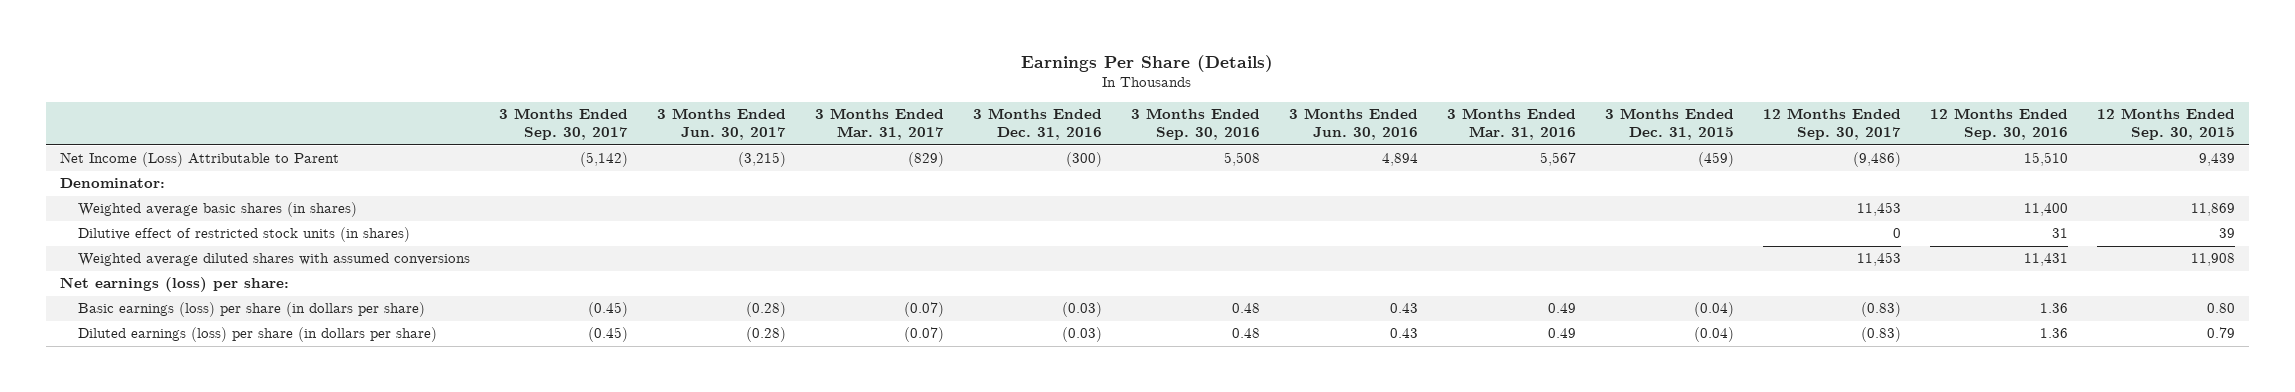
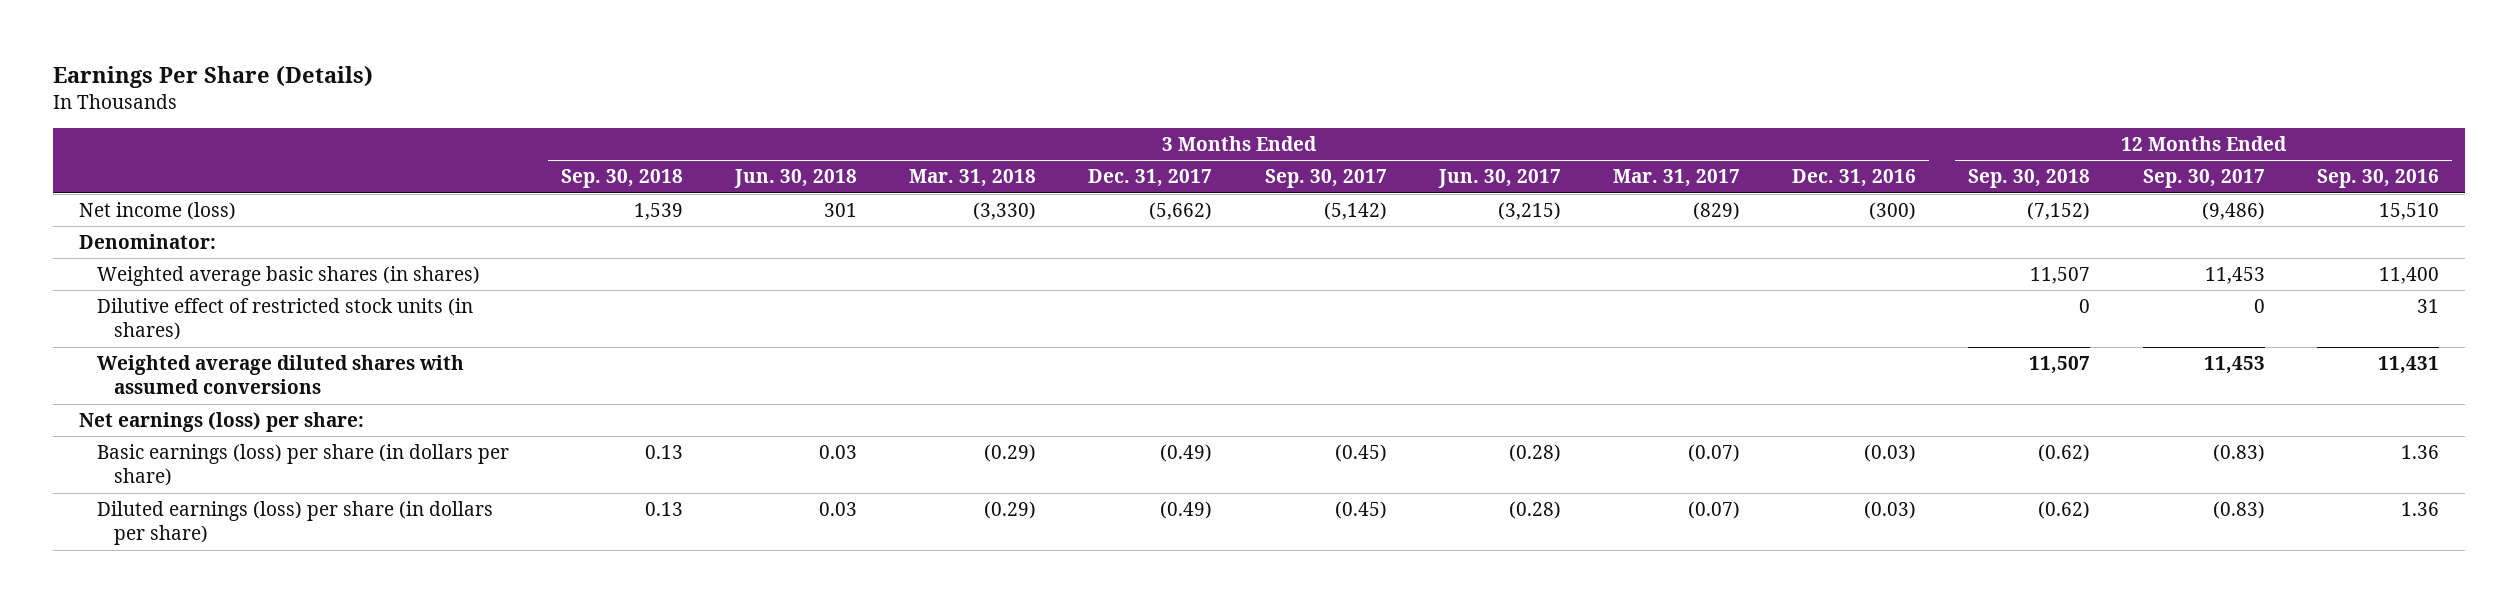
[1131,107,1261,141] 3 Months Ended Sep. 30, 2016 -> none
[1289,107,1419,141] 3 Months Ended Jun. 30, 2016 -> none
[1447,107,1577,141] 3 Months Ended Mar. 31, 2016 -> none
[1605,107,1735,141] 3 Months Ended Dec. 31, 2015 -> none
[2096,107,2235,141] 12 Months Ended Sep. 30, 2015 -> none
none -> [560,169,683,189] Sep. 30, 2018
none -> [734,169,858,189] Jun. 30, 2018
none -> [909,169,1037,188] Mar. 31, 2018
none -> [1088,169,1213,188] Dec. 31, 2017
none -> [1968,169,2091,189] Sep. 30, 2018
[60,152,340,168] Net Income (Loss) Attributable to Parent -> [78,202,236,221] Net income (loss)

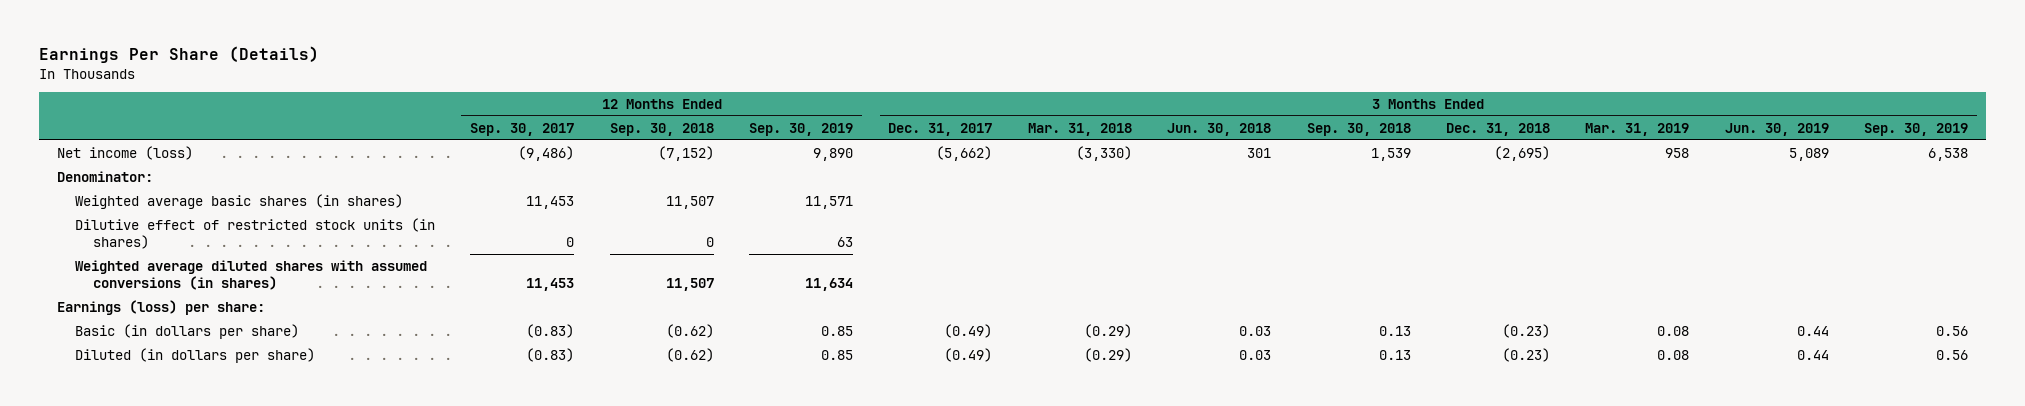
[1264,169,1387,189] Sep. 30, 2017 -> none
[1437,169,1561,189] Jun. 30, 2017 -> none
[1612,169,1740,188] Mar. 31, 2017 -> none
[1792,169,1917,188] Dec. 31, 2016 -> none
[2316,169,2439,189] Sep. 30, 2016 -> none
none -> [748,122,853,136] Sep. 30, 2019
none -> [1445,122,1550,136] Dec. 31, 2018
none -> [1585,122,1690,136] Mar. 31, 2019
none -> [1724,122,1829,136] Jun. 30, 2019
none -> [1864,122,1969,136] Sep. 30, 2019
[96,355,464,395] Weighted average diluted shares with assumed conversions -> [74,259,427,291] Weighted average diluted shares with assumed conversions (in shares)
[78,412,364,433] Net earnings (loss) per share: -> [56,299,265,315] Earnings (loss) per share:
[96,444,509,487] Basic earnings (loss) per share (in dollars per share) -> [74,323,299,339] Basic (in dollars per share)
[96,501,493,546] Diluted earnings (loss) per share (in dollars per share) -> [74,347,315,363] Diluted (in dollars per share)

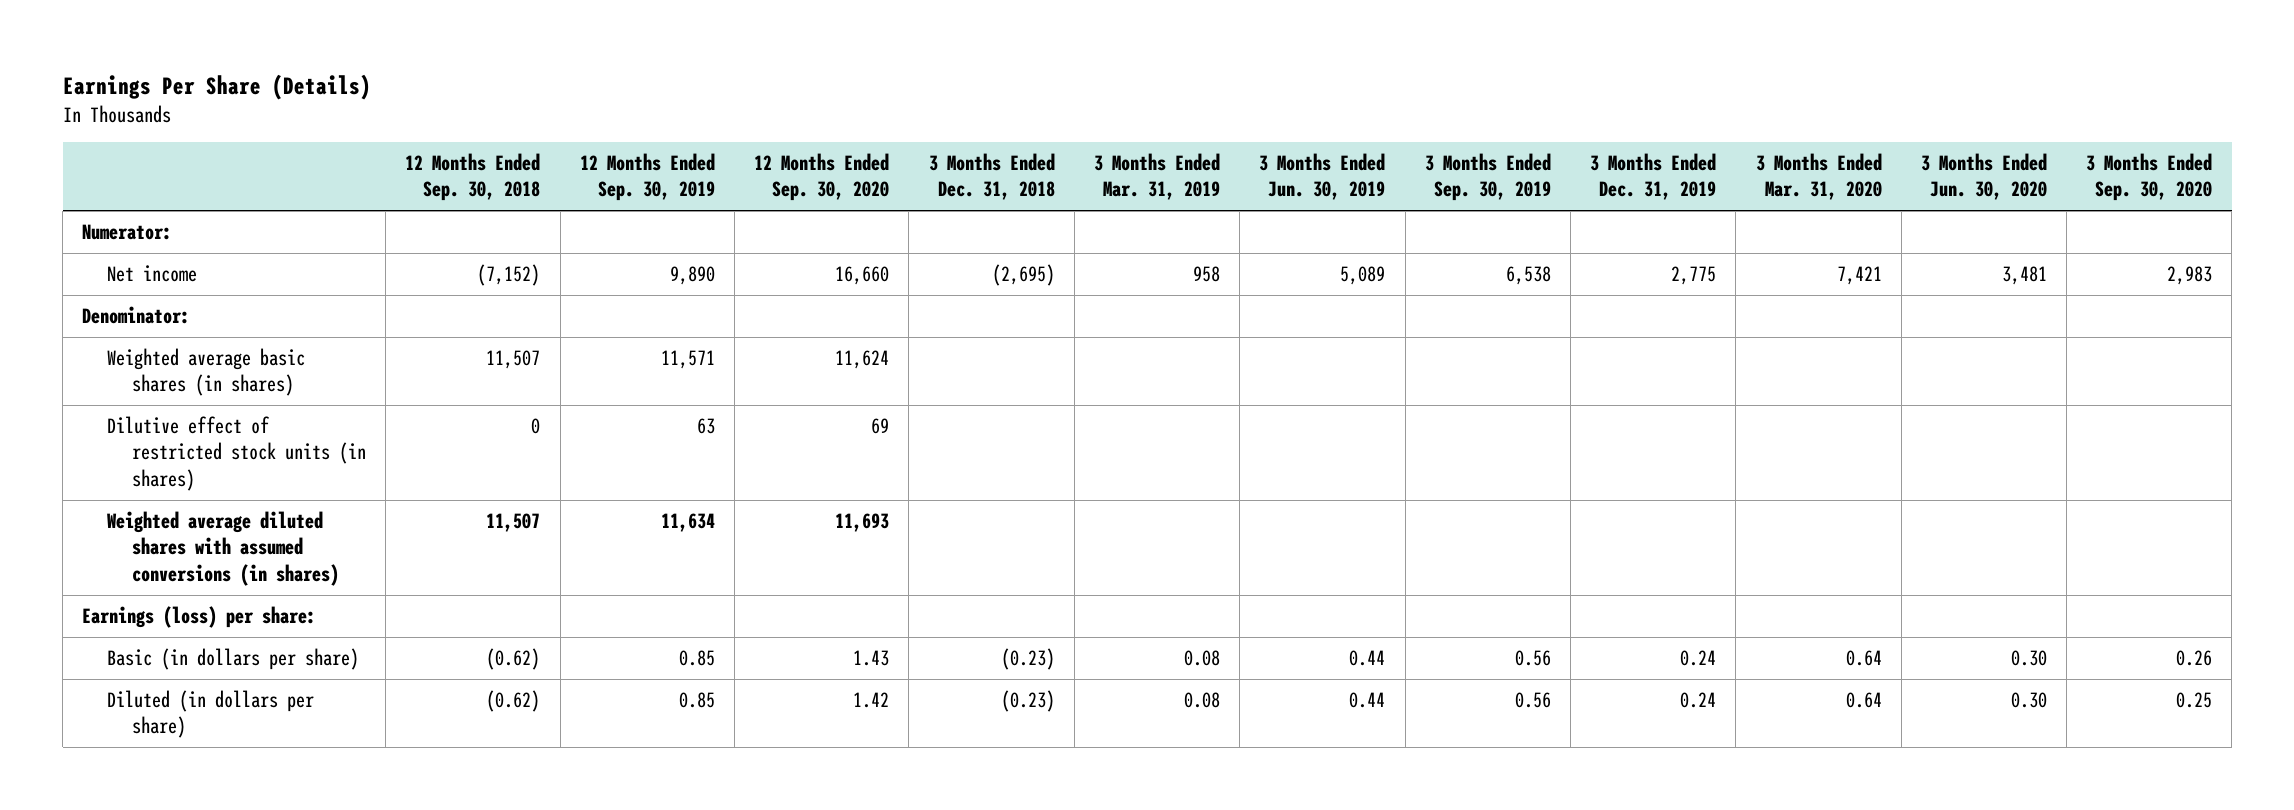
[470,122,575,136] Sep. 30, 2017 -> none
[888,122,993,136] Dec. 31, 2017 -> none
[1027,122,1132,136] Mar. 31, 2018 -> none
[1167,122,1272,136] Jun. 30, 2018 -> none
[1306,122,1411,136] Sep. 30, 2018 -> none
none -> [754,152,890,202] 12 Months Ended Sep. 30, 2020
none -> [1590,152,1717,201] 3 Months Ended Dec. 31, 2019
none -> [1755,152,1882,201] 3 Months Ended Mar. 31, 2020
none -> [1920,152,2047,201] 3 Months Ended Jun. 30, 2020
none -> [2086,152,2213,202] 3 Months Ended Sep. 30, 2020
none -> [82,224,173,241] Numerator:
[56,145,193,160] Net income (loss) -> [107,265,198,283] Net income

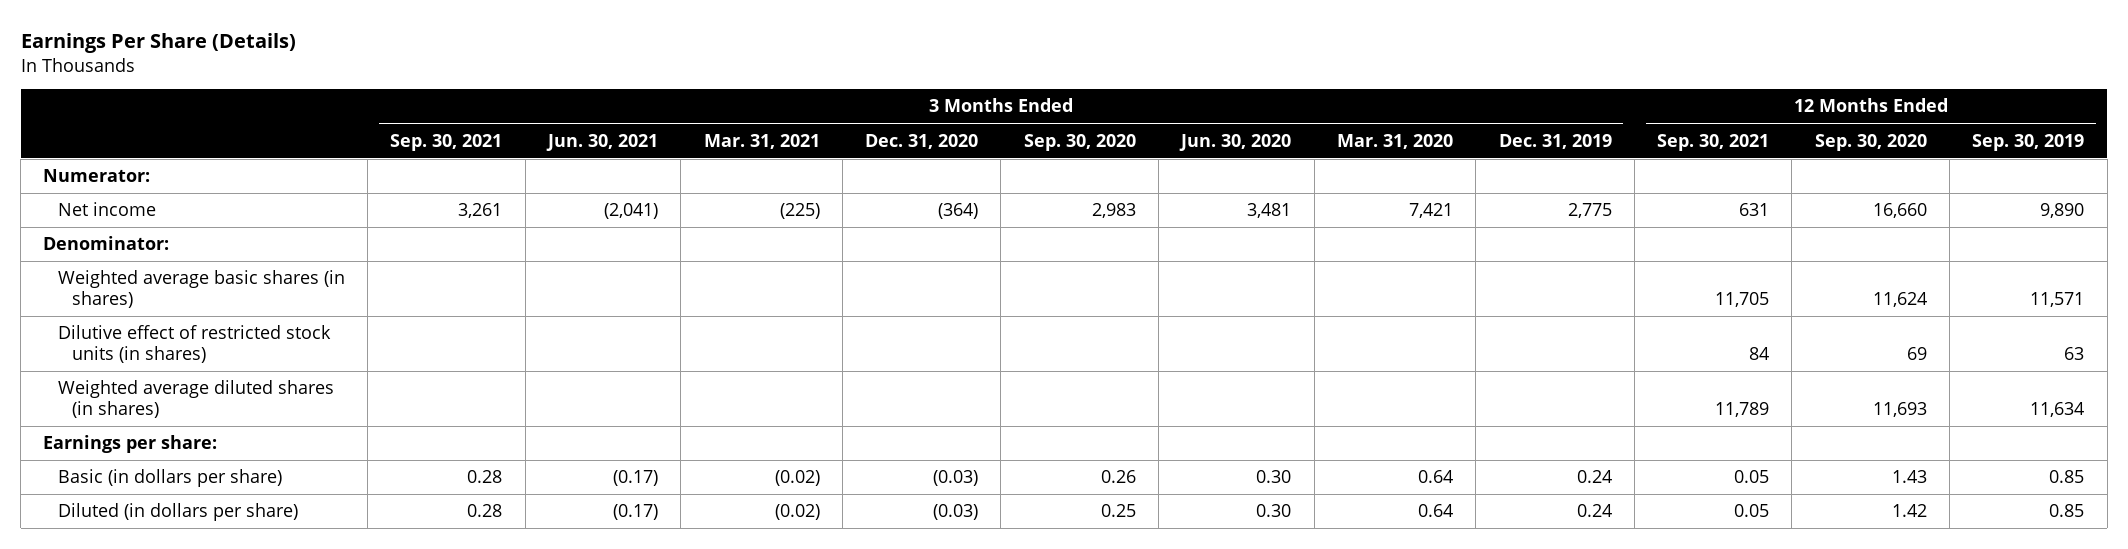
[405,152,541,202] 12 Months Ended Sep. 30, 2018 -> none
[928,152,1055,201] 3 Months Ended Dec. 31, 2018 -> none
[1093,152,1220,201] 3 Months Ended Mar. 31, 2019 -> none
[1259,152,1386,201] 3 Months Ended Jun. 30, 2019 -> none
[1424,152,1551,202] 3 Months Ended Sep. 30, 2019 -> none
none -> [390,133,503,151] Sep. 30, 2021
none -> [545,133,658,151] Jun. 30, 2021
none -> [703,133,820,149] Mar. 31, 2021
none -> [865,133,979,149] Dec. 31, 2020
none -> [1657,133,1770,151] Sep. 30, 2021
[107,511,340,586] Weighted average diluted shares with assumed conversions (in shares) -> [57,380,334,419] Weighted average diluted shares (in shares)
[82,606,317,629] Earnings (loss) per share: -> [43,435,218,454] Earnings per share:

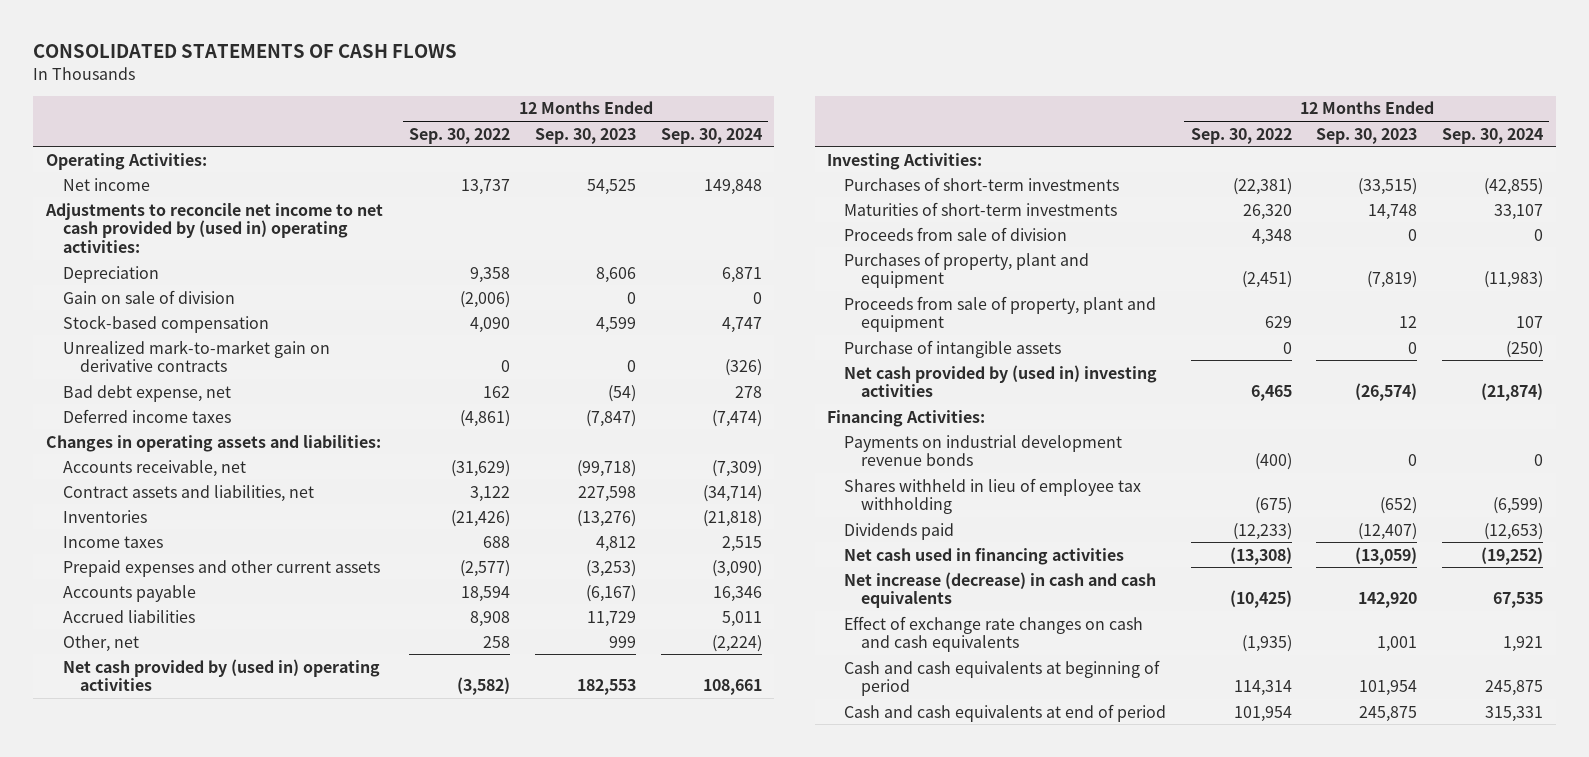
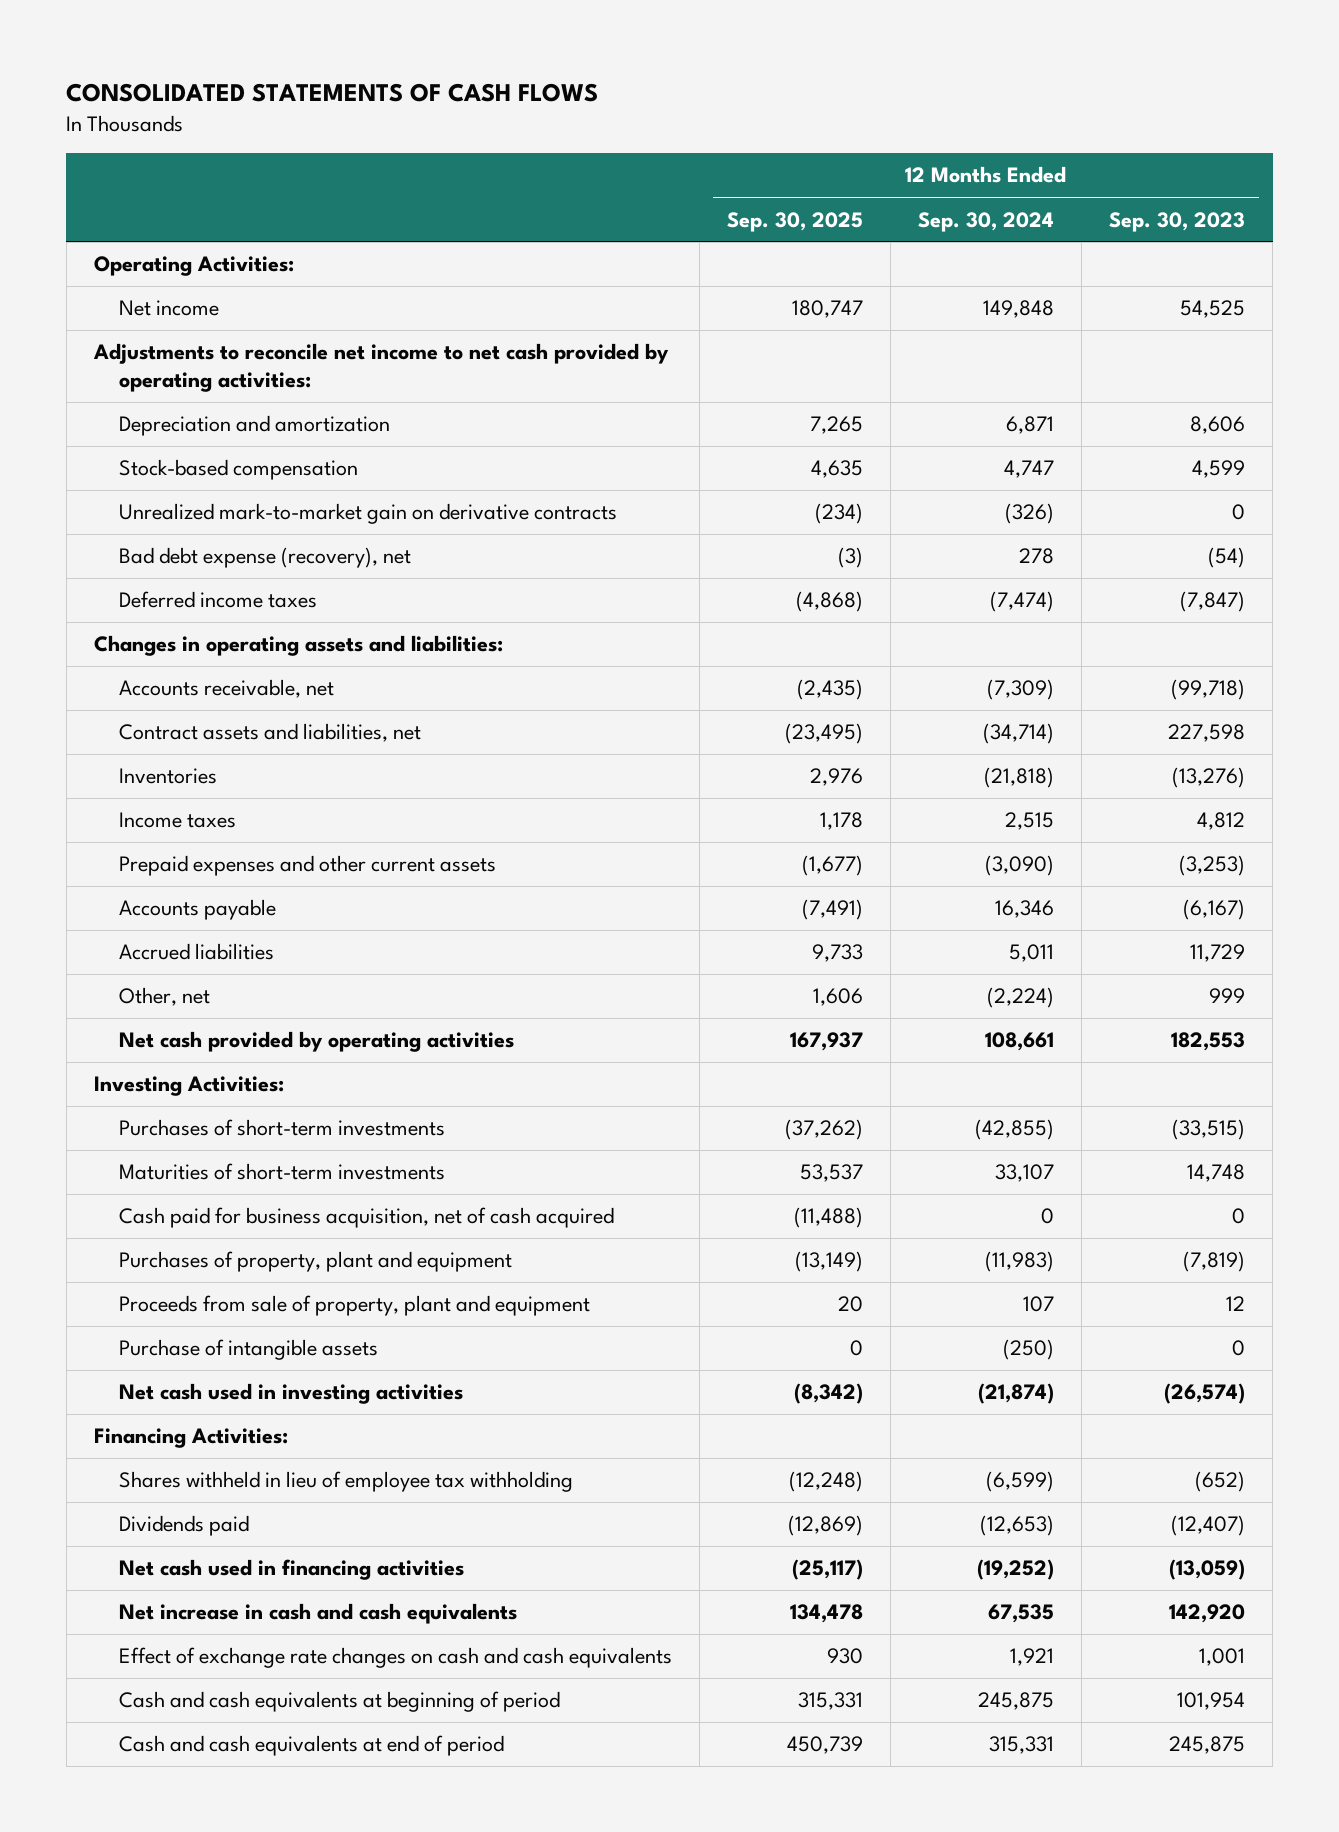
[409,127,511,144] Sep. 30, 2022 -> none
none -> [726,211,863,232] Sep. 30, 2025
[62,289,235,304] Gain on sale of division -> none
[44,202,383,253] Adjustments to reconcile net income to net cash provided by (used in) operating activities: -> [93,343,670,392] Adjustments to reconcile net income to net cash provided by operating activities:
[62,265,159,283] Depreciation -> [118,415,390,437] Depreciation and amortization
[62,384,231,402] Bad debt expense, net -> [118,547,411,569] Bad debt expense (recovery), net
[62,658,380,692] Net cash provided by (used in) operating activities -> [118,1031,514,1053] Net cash provided by operating activities
[843,226,1067,241] Proceeds from sale of division -> none
none -> [118,1207,614,1229] Cash paid for business acquisition, net of cash acquired
[843,364,1157,398] Net cash provided by (used in) investing activities -> [118,1383,463,1405] Net cash used in investing activities
[843,434,1122,467] Payments on industrial development revenue bonds -> none
[843,571,1156,609] Net increase (decrease) in cash and cash equivalents -> [118,1603,517,1625] Net increase in cash and cash equivalents

